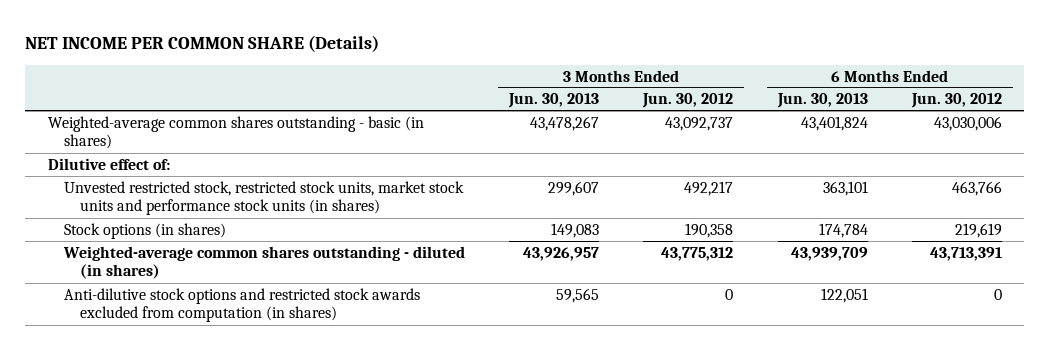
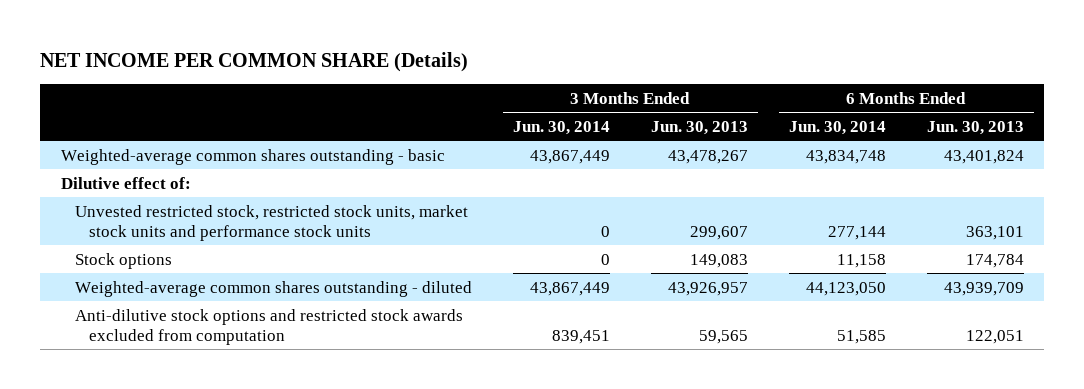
[642,93,734,109] Jun. 30, 2012 -> none
[911,93,1003,109] Jun. 30, 2012 -> none
none -> [512,120,610,135] Jun. 30, 2014
none -> [788,120,886,135] Jun. 30, 2014
[47,115,424,150] Weighted-average common shares outstanding - basic (in shares) -> [60,148,445,165] Weighted-average common shares outstanding - basic
[63,180,464,216] Unvested restricted stock, restricted stock units, market stock units and performance stock units (in shares) -> [74,204,468,241] Unvested restricted stock, restricted stock units, market stock units and performance stock units
[63,222,226,239] Stock options (in shares) -> [74,252,172,269] Stock options
[62,245,465,280] Weighted-average common shares outstanding - diluted (in shares) -> [74,280,472,297] Weighted-average common shares outstanding - diluted
[63,287,420,323] Anti-dilutive stock options and restricted stock awards excluded from computation (in shares) -> [74,308,463,345] Anti-dilutive stock options and restricted stock awards excluded from computation

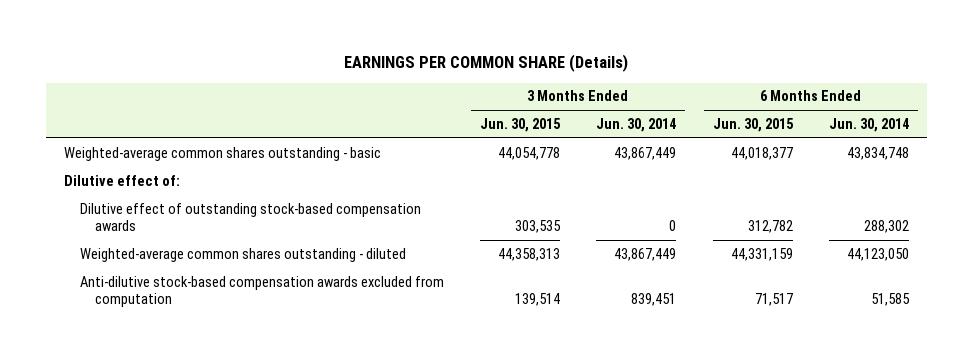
[40,51,469,72] NET INCOME PER COMMON SHARE (Details) -> [344,54,629,73] EARNINGS PER COMMON SHARE (Details)
[650,120,748,135] Jun. 30, 2013 -> none
[926,120,1024,135] Jun. 30, 2013 -> none
none -> [480,117,562,132] Jun. 30, 2015
none -> [712,117,794,132] Jun. 30, 2015
[74,204,468,241] Unvested restricted stock, restricted stock units, market stock units and performance stock units -> none
[74,252,172,269] Stock options -> none
none -> [79,202,421,232] Dilutive effect of outstanding stock-based compensation awards
[74,308,463,345] Anti-dilutive stock options and restricted stock awards excluded from computation -> [79,275,444,308] Anti-dilutive stock-based compensation awards excluded from computation

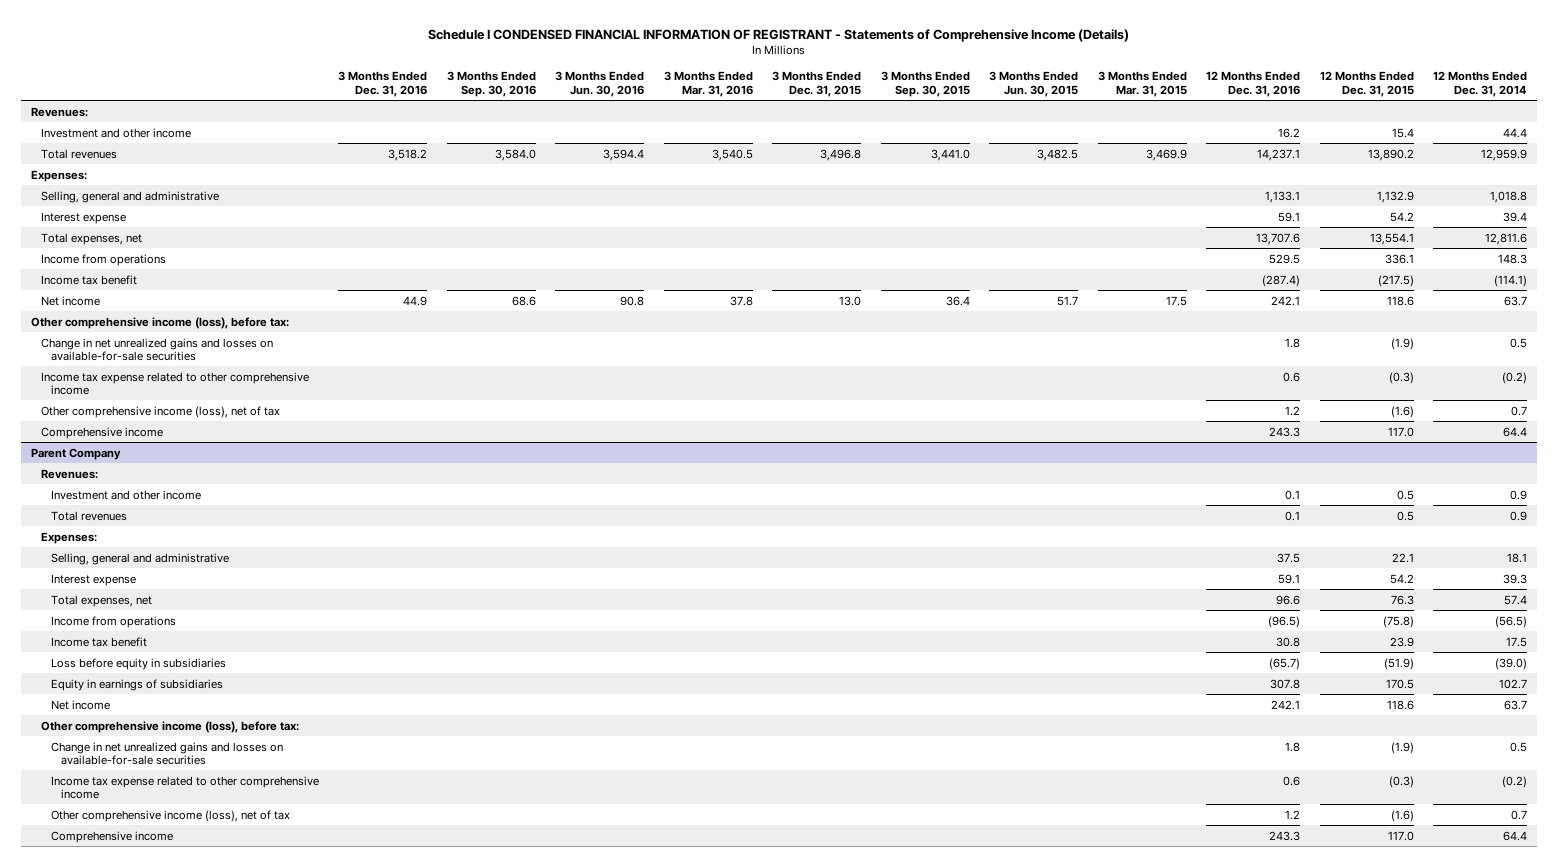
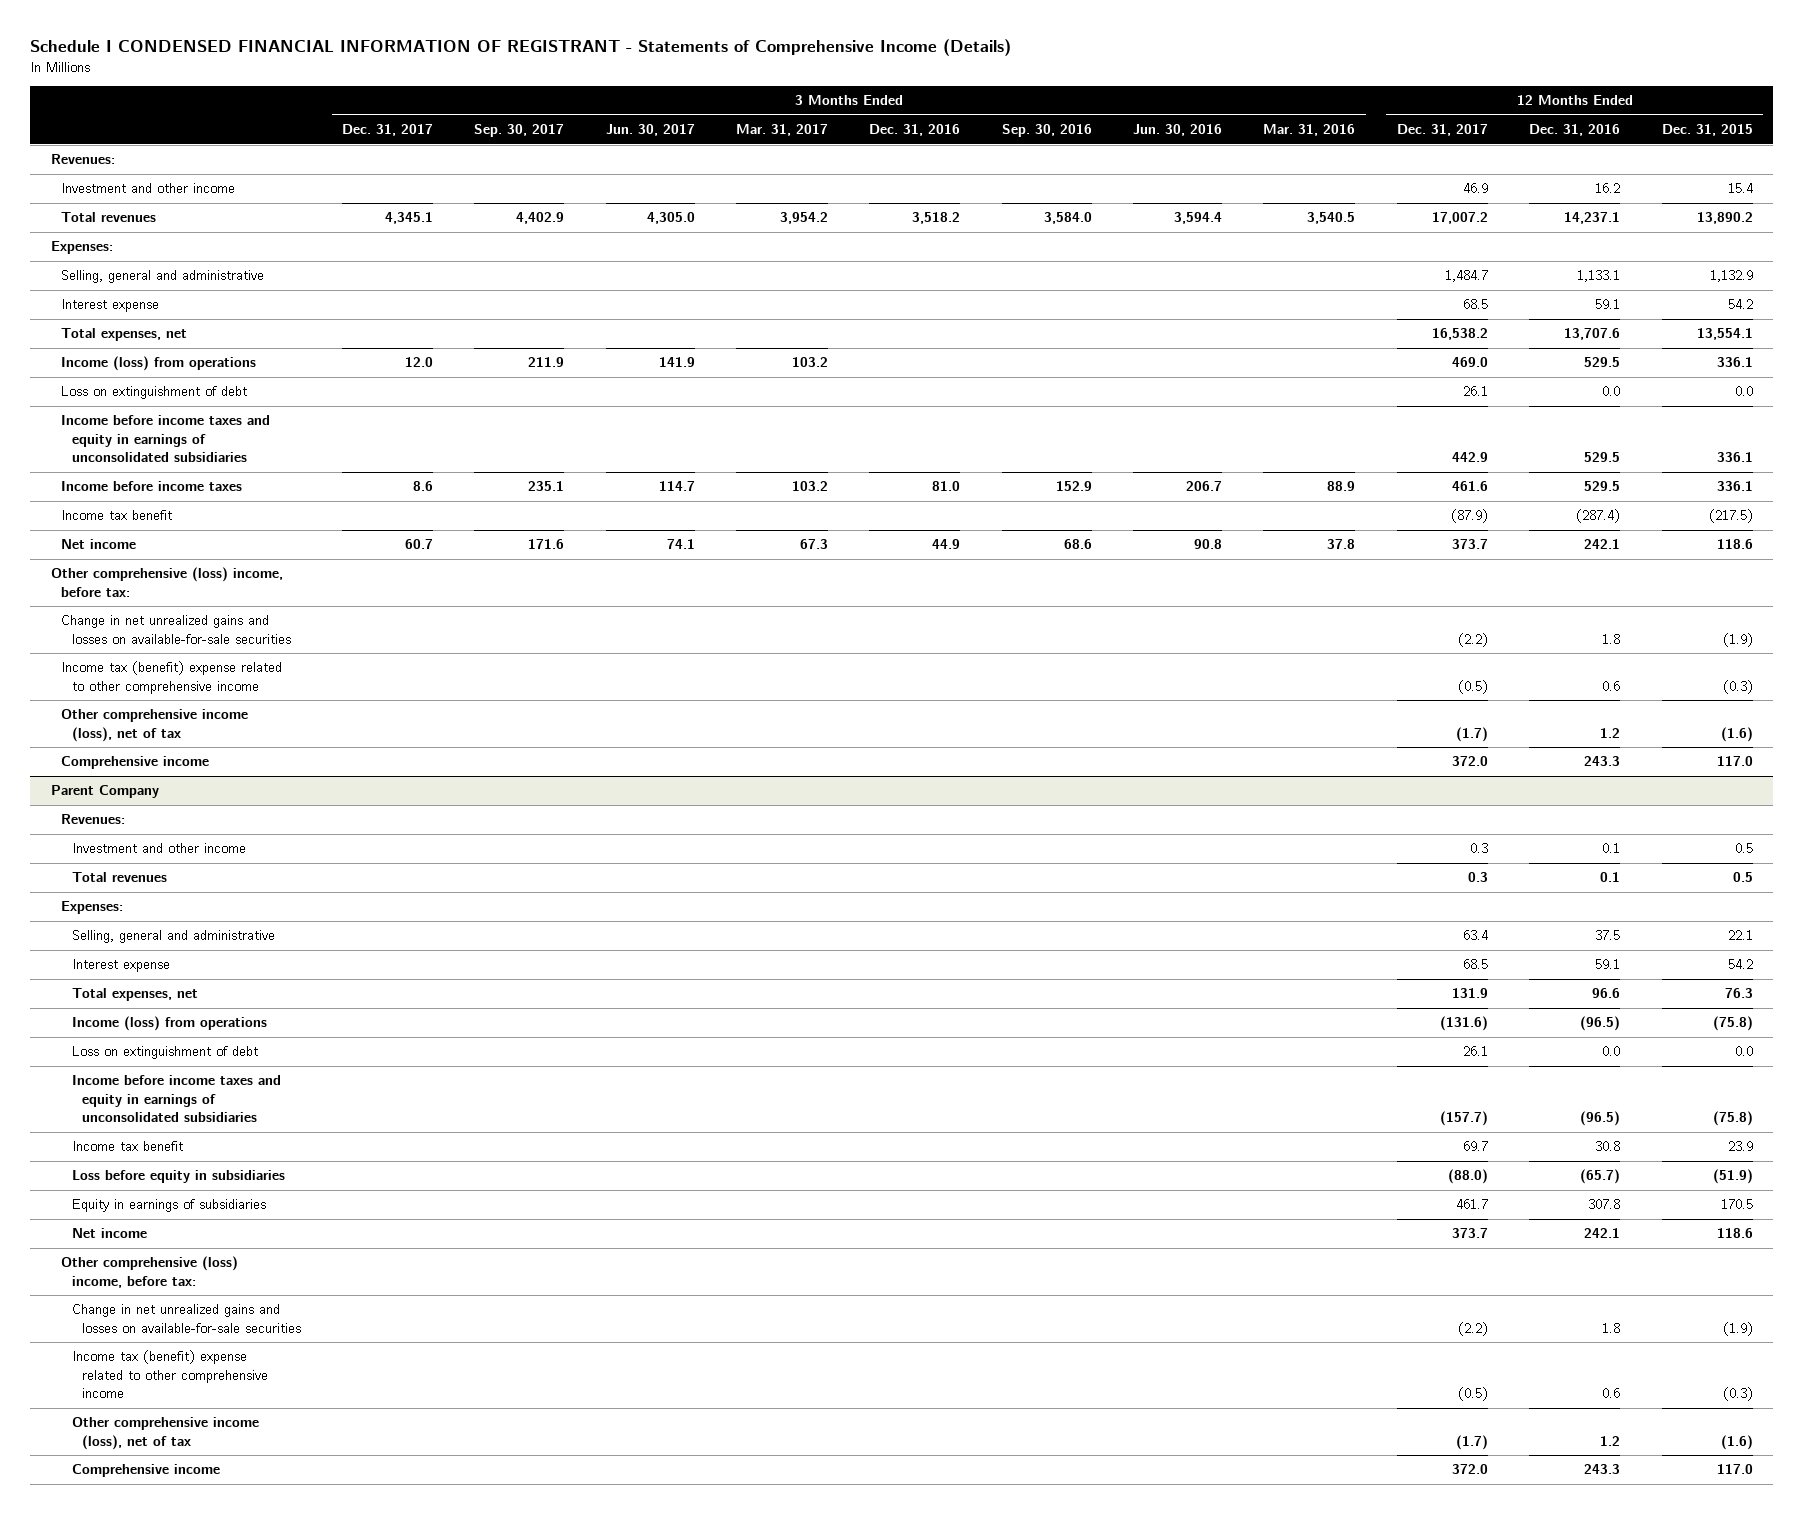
[772,71,862,97] 3 Months Ended Dec. 31, 2015 -> none
[880,71,970,97] 3 Months Ended Sep. 30, 2015 -> none
[989,71,1079,97] 3 Months Ended Jun. 30, 2015 -> none
[1097,71,1187,97] 3 Months Ended Mar. 31, 2015 -> none
[1433,71,1528,97] 12 Months Ended Dec. 31, 2014 -> none
none -> [342,124,434,137] Dec. 31, 2017
none -> [474,124,565,138] Sep. 30, 2017
none -> [605,124,695,137] Jun. 30, 2017
none -> [736,124,829,137] Mar. 31, 2017
none -> [1396,124,1488,137] Dec. 31, 2017
[40,253,166,266] Income from operations -> [61,356,257,372] Income (loss) from operations
none -> [61,386,248,400] Loss on extinguishment of debt
none -> [61,415,271,463] Income before income taxes and equity in earnings of unconsolidated subsidiaries
none -> [61,481,243,492] Income before income taxes
[30,316,289,329] Other comprehensive income (loss), before tax: -> [50,567,283,597] Other comprehensive (loss) income, before tax:
[40,371,309,395] Income tax expense related to other comprehensive income -> [61,661,283,694] Income tax (benefit) expense related to other comprehensive income
[50,615,176,628] Income from operations -> [71,1016,267,1032] Income (loss) from operations
none -> [71,1046,258,1060] Loss on extinguishment of debt
none -> [71,1075,281,1123] Income before income taxes and equity in earnings of unconsolidated subsidiaries
[40,720,299,733] Other comprehensive income (loss), before tax: -> [61,1256,239,1288] Other comprehensive (loss) income, before tax:
[50,775,319,799] Income tax expense related to other comprehensive income -> [71,1350,268,1399] Income tax (benefit) expense related to other comprehensive income

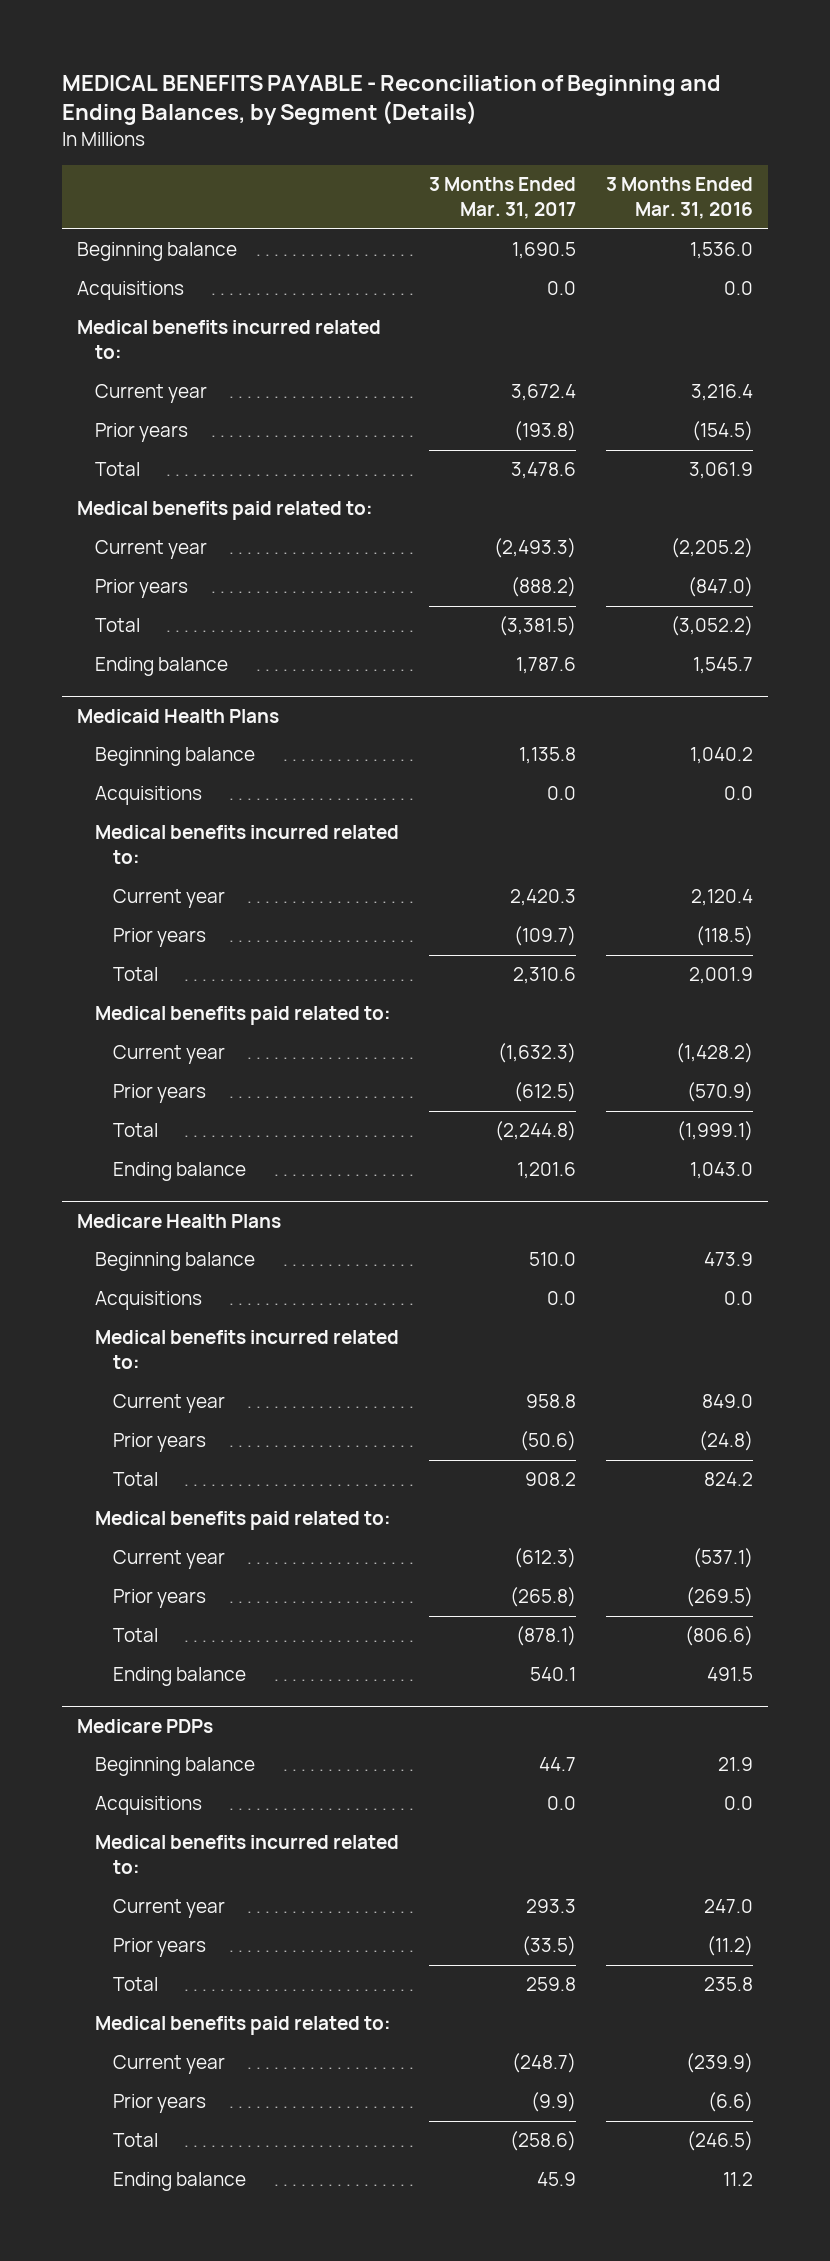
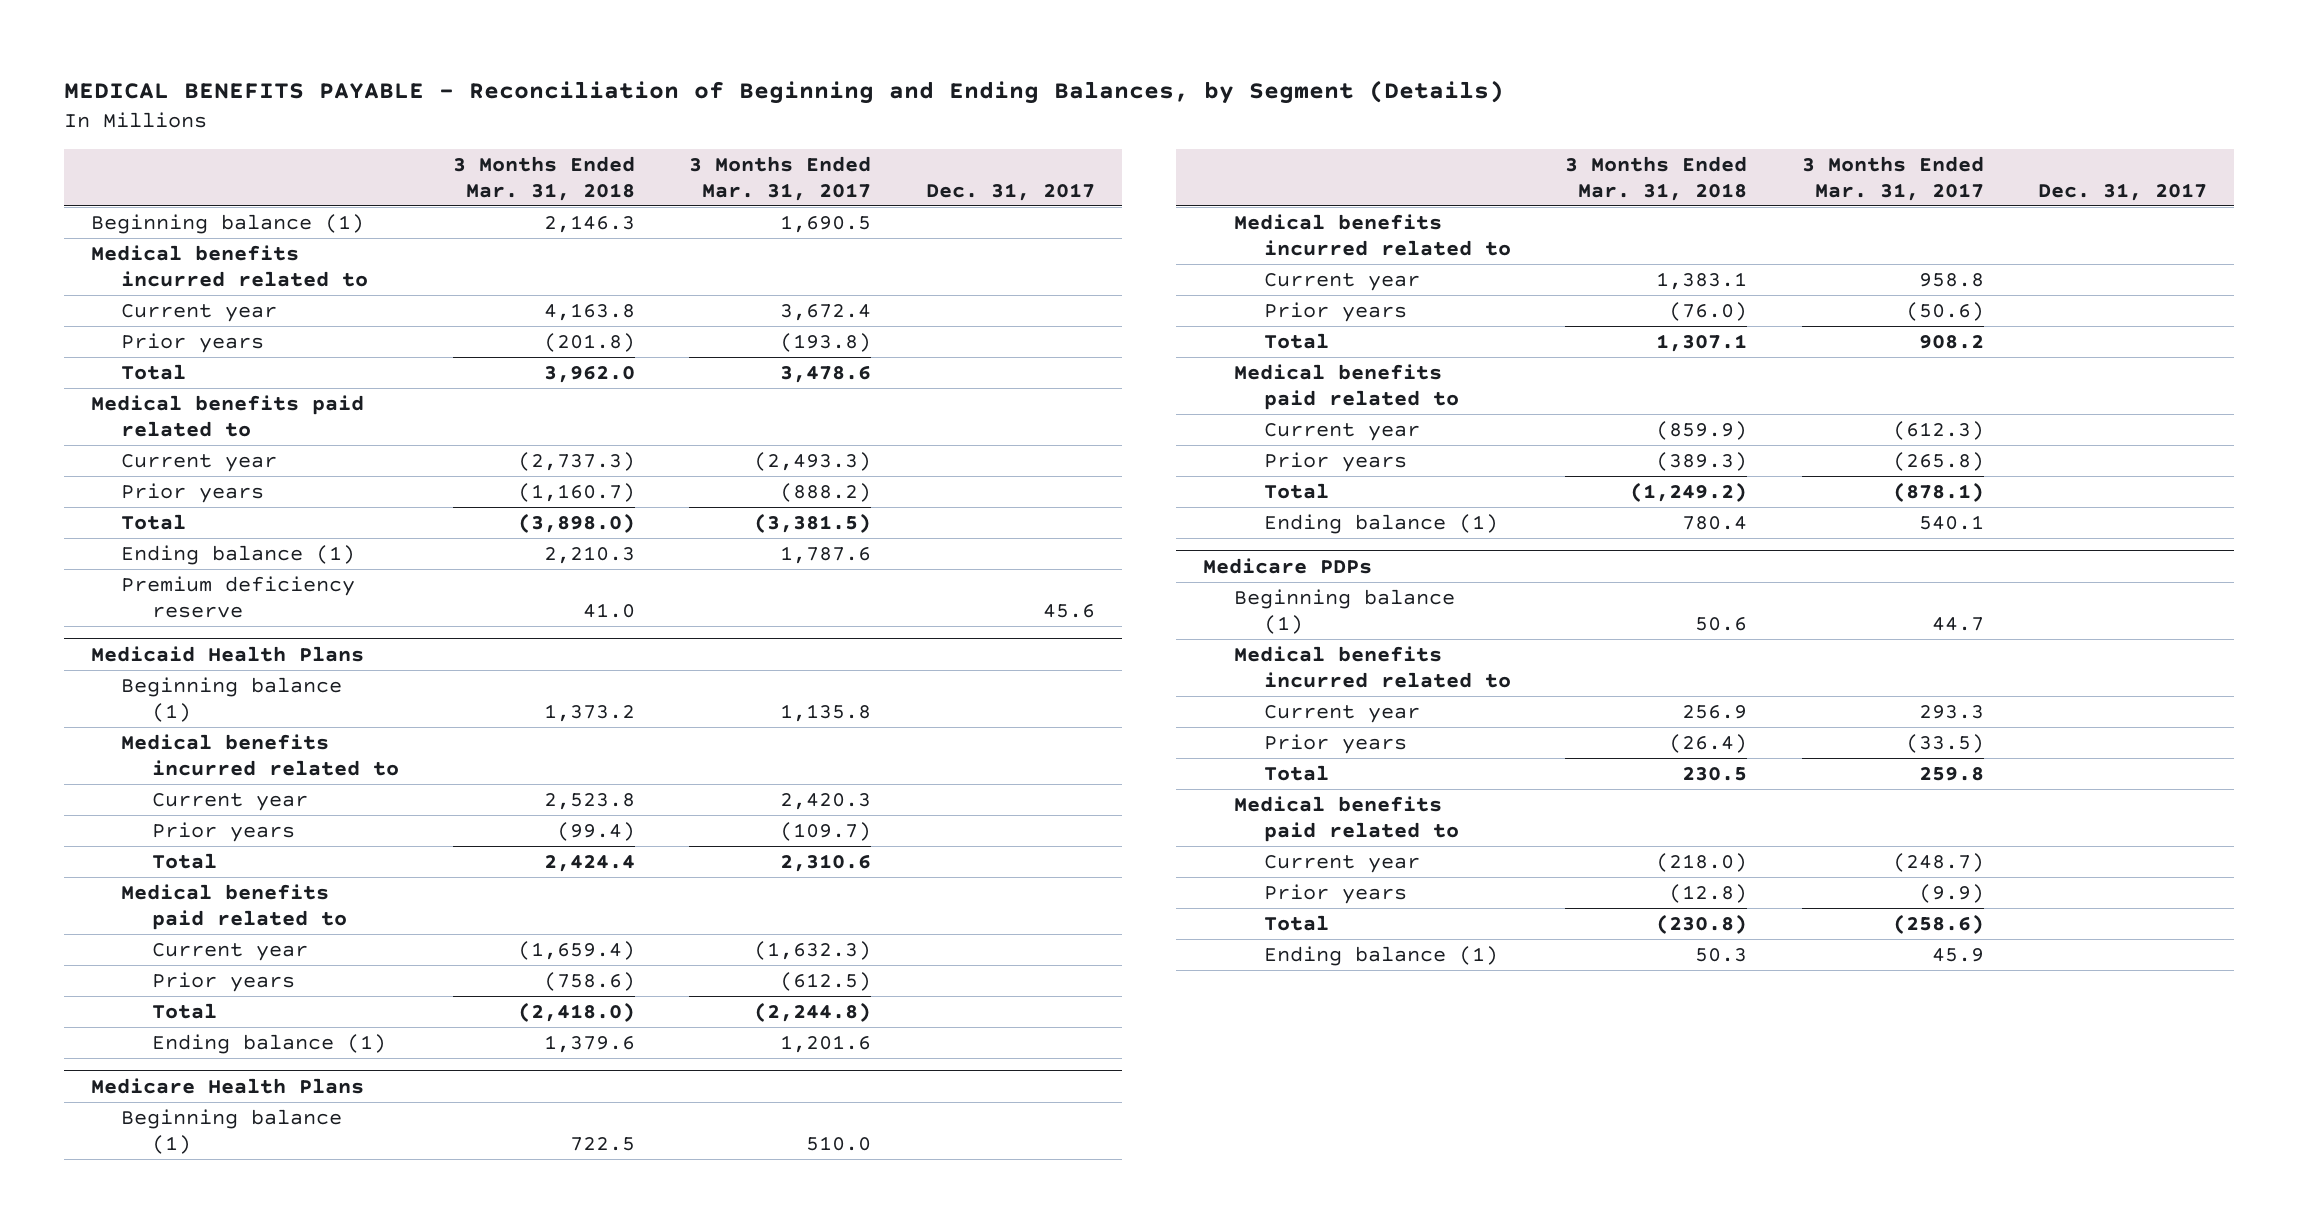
[606,177,754,219] 3 Months Ended Mar. 31, 2016 -> none
none -> [453,155,636,201] 3 Months Ended Mar. 31, 2018
none -> [925,182,1095,201] Dec. 31, 2017
[76,281,184,301] Acquisitions -> none
[76,242,237,262] Beginning balance -> [90,214,364,235] Beginning balance (1)
[76,320,381,360] Medical benefits incurred related to: -> [90,245,369,287] Medical benefits incurred related to
[76,501,373,521] Medical benefits paid related to: -> [90,395,364,437] Medical benefits paid related to
[94,657,228,677] Ending balance -> [121,545,356,566] Ending balance (1)
none -> [121,576,356,618] Premium deficiency reserve
[94,786,202,806] Acquisitions -> none
[94,747,255,767] Beginning balance -> [121,677,343,722] Beginning balance (1)
[94,825,399,865] Medical benefits incurred related to: -> [121,734,399,776] Medical benefits incurred related to
[94,1006,391,1026] Medical benefits paid related to: -> [121,884,347,930] Medical benefits paid related to
[112,1162,246,1182] Ending balance -> [151,1034,386,1055] Ending balance (1)
[94,1291,202,1311] Acquisitions -> none
[94,1252,255,1272] Beginning balance -> [121,1109,343,1154] Beginning balance (1)
[94,1330,399,1370] Medical benefits incurred related to: -> [1233,214,1512,256] Medical benefits incurred related to
[94,1511,391,1531] Medical benefits paid related to: -> [1233,364,1460,410] Medical benefits paid related to
[112,1667,246,1687] Ending balance -> [1264,514,1499,535] Ending balance (1)
[94,1796,202,1816] Acquisitions -> none
[94,1757,255,1777] Beginning balance -> [1233,589,1455,634] Beginning balance (1)
[94,1835,399,1875] Medical benefits incurred related to: -> [1233,646,1512,688] Medical benefits incurred related to
[94,2016,391,2036] Medical benefits paid related to: -> [1233,796,1460,842] Medical benefits paid related to
[112,2172,246,2192] Ending balance -> [1264,946,1499,967] Ending balance (1)

